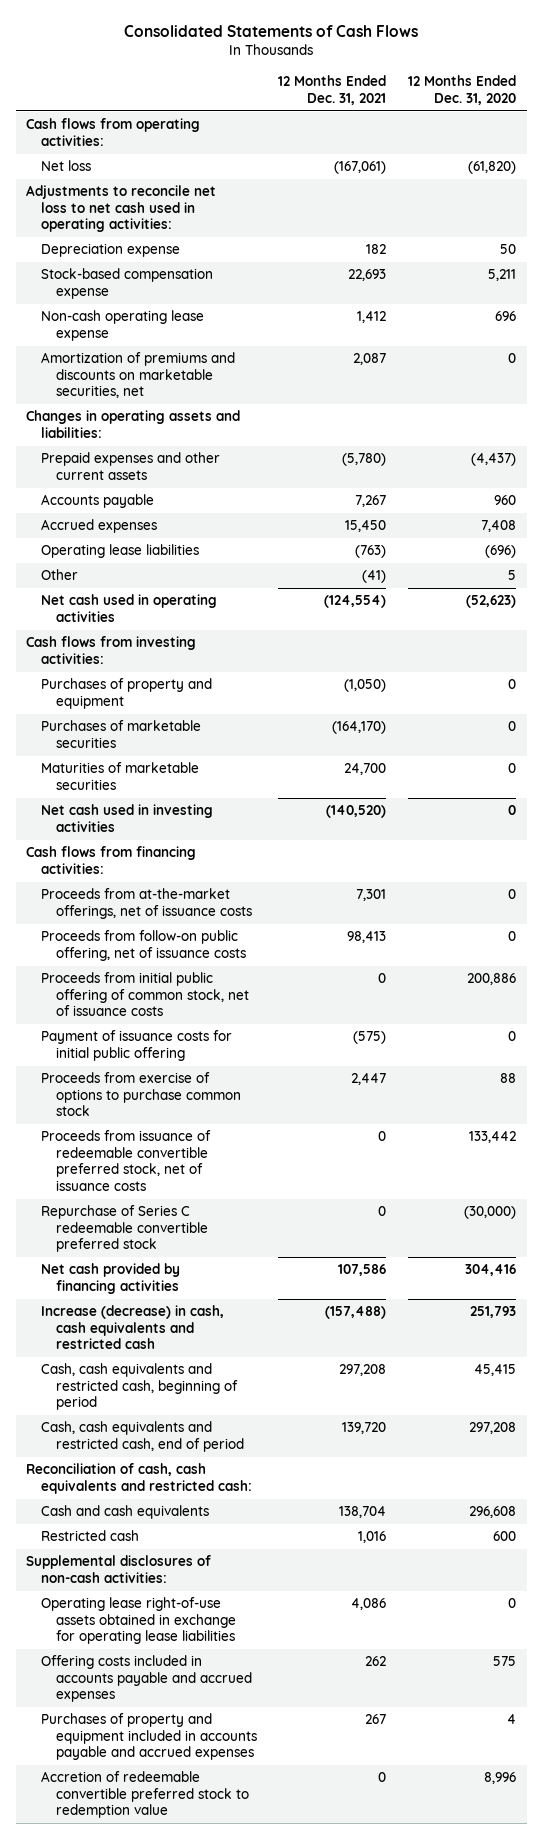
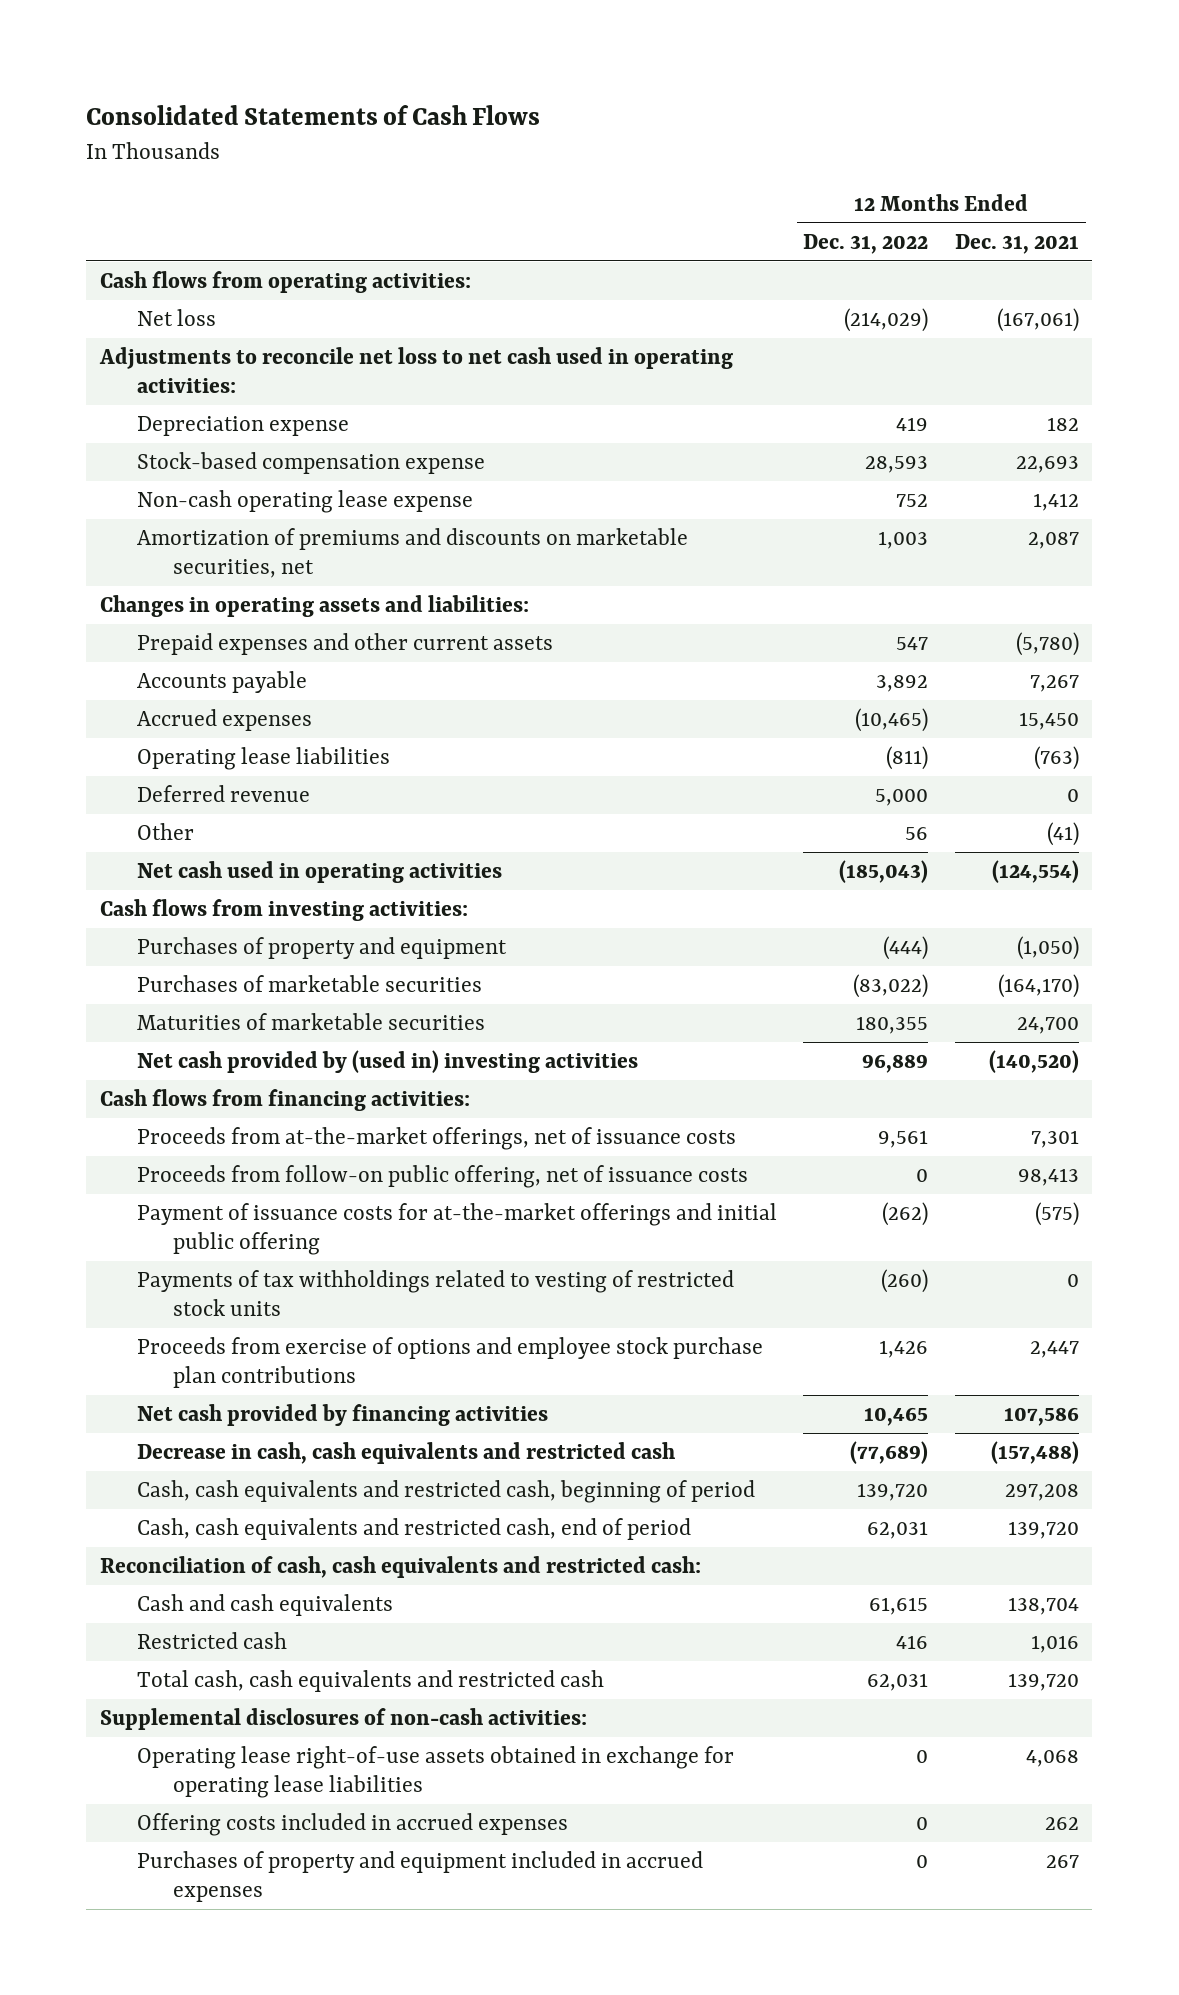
[407,75,516,105] 12 Months Ended Dec. 31, 2020 -> none
none -> [803,233,929,254] Dec. 31, 2022
none -> [136,785,310,803] Deferred revenue
[41,804,214,832] Net cash used in investing activities -> [136,1050,638,1074] Net cash provided by (used in) investing activities
[41,972,249,1017] Proceeds from initial public offering of common stock, net of issuance costs -> none
[41,1130,212,1191] Proceeds from issuance of redeemable convertible preferred stock, net of issuance costs -> none
[41,1205,208,1253] Repurchase of Series C redeemable convertible preferred stock -> none
[41,1030,233,1061] Payment of issuance costs for initial public offering -> [136,1203,777,1256] Payment of issuance costs for at-the-market offerings and initial public offering
none -> [136,1270,734,1317] Payments of tax withholdings related to vesting of restricted stock units
[41,1072,241,1117] Proceeds from exercise of options to purchase common stock -> [136,1337,763,1389] Proceeds from exercise of options and employee stock purchase plan contributions
[41,1305,225,1350] Increase (decrease) in cash, cash equivalents and restricted cash -> [136,1442,675,1465] Decrease in cash, cash equivalents and restricted cash
none -> [136,1670,604,1693] Total cash, cash equivalents and restricted cash
[41,1771,249,1819] Accretion of redeemable convertible preferred stock to redemption value -> none
[351,1598,387,1611] 4,086 -> [1026,1750,1080,1768] 4,068
[41,1655,252,1703] Offering costs included in accounts payable and accrued expenses -> [136,1813,568,1837] Offering costs included in accrued expenses
[41,1713,257,1761] Purchases of property and equipment included in accounts payable and accrued expenses -> [136,1851,703,1903] Purchases of property and equipment included in accrued expenses

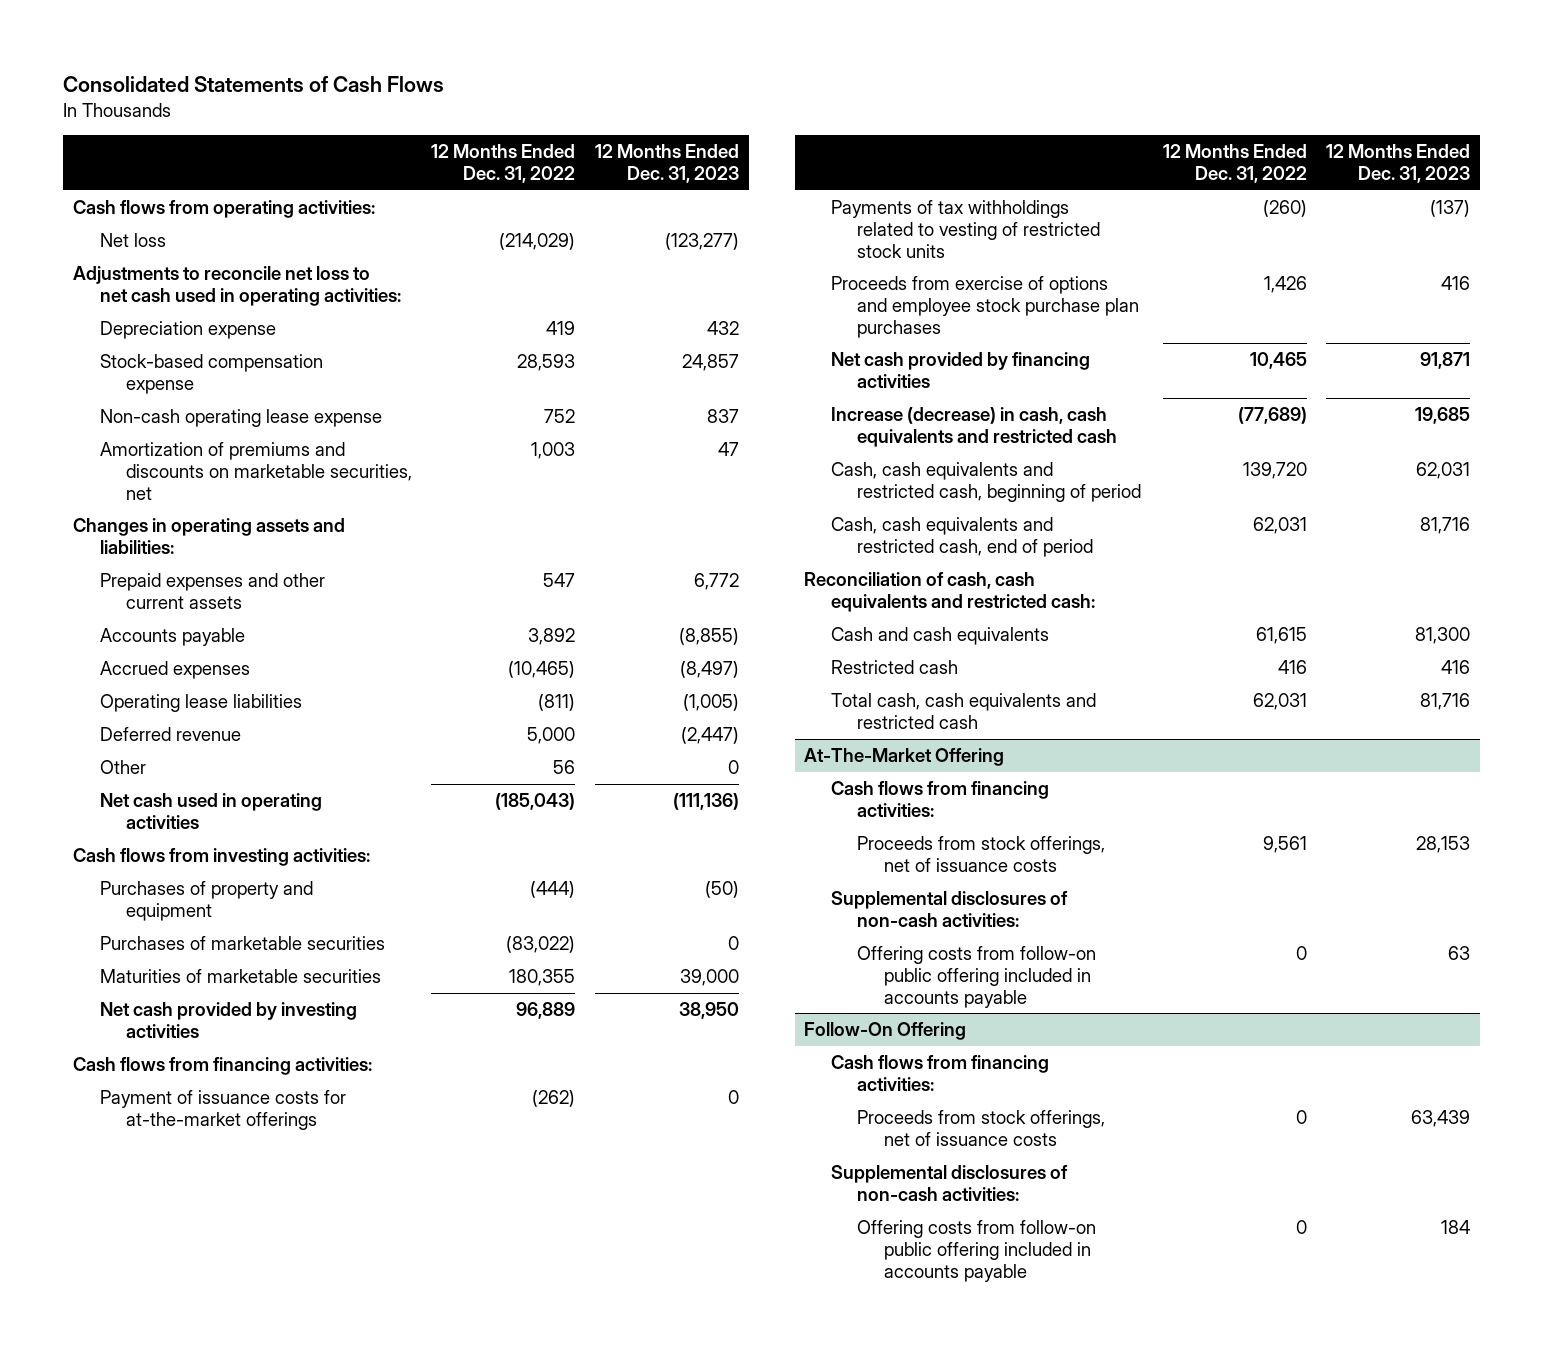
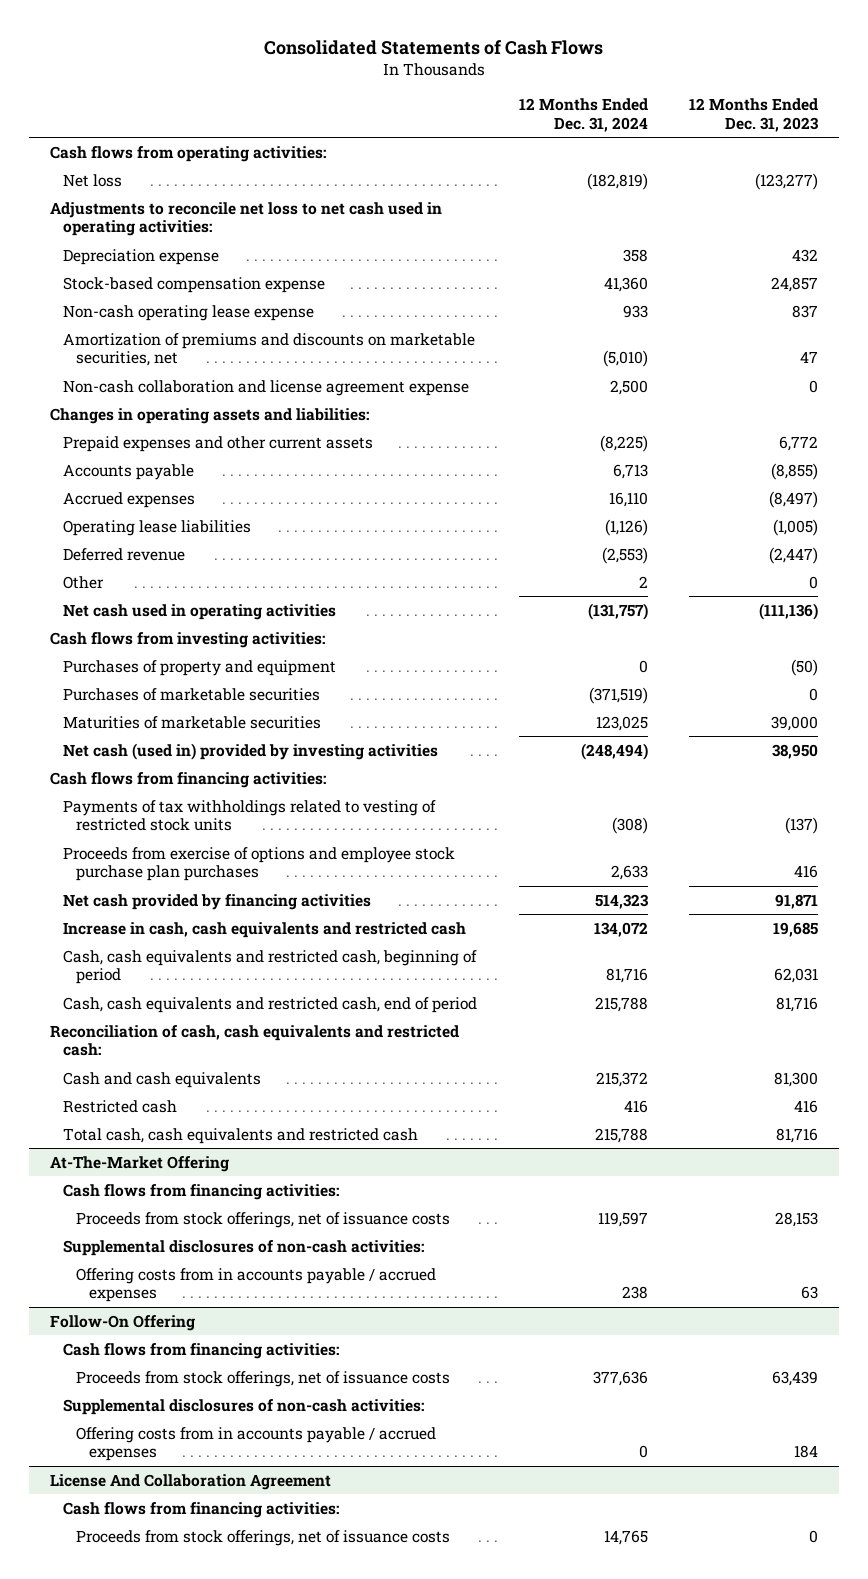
[431,144,576,183] 12 Months Ended Dec. 31, 2022 -> none
none -> [518,98,648,132] 12 Months Ended Dec. 31, 2024
none -> [63,379,470,396] Non-cash collaboration and license agreement expense
[99,1002,357,1038] Net cash provided by investing activities -> [63,742,439,760] Net cash (used in) provided by investing activities
[99,1090,346,1130] Payment of issuance costs for at-the-market offerings -> none
[830,407,1118,447] Increase (decrease) in cash, cash equivalents and restricted cash -> [63,921,467,938] Increase in cash, cash equivalents and restricted cash
[857,946,1097,1008] Offering costs from follow-on public offering included in accounts payable -> [75,1267,436,1303] Offering costs from in accounts payable / accrued expenses
[857,1220,1097,1282] Offering costs from follow-on public offering included in accounts payable -> [75,1426,436,1462] Offering costs from in accounts payable / accrued expenses
none -> [50,1473,332,1490] License And Collaboration Agreement
none -> [63,1501,340,1518] Cash flows from financing activities:
none -> [75,1529,450,1546] Proceeds from stock offerings, net of issuance costs

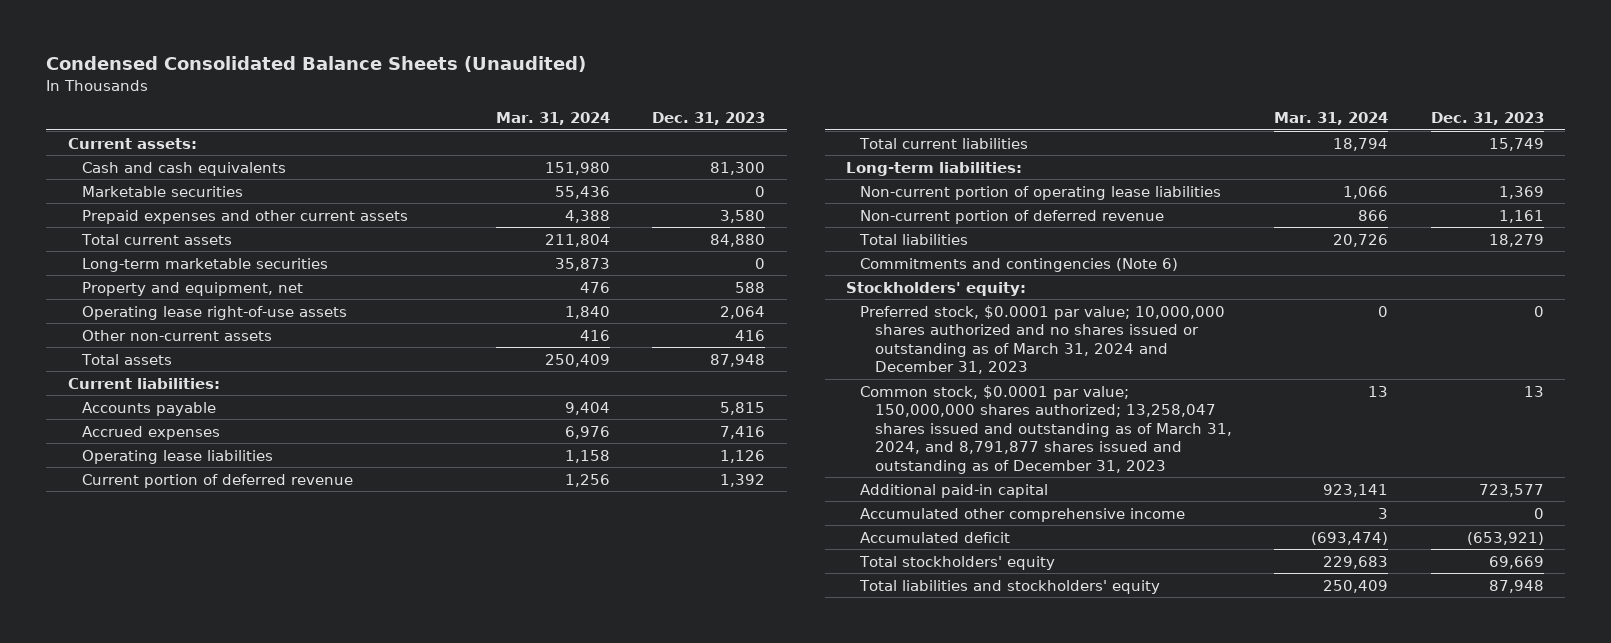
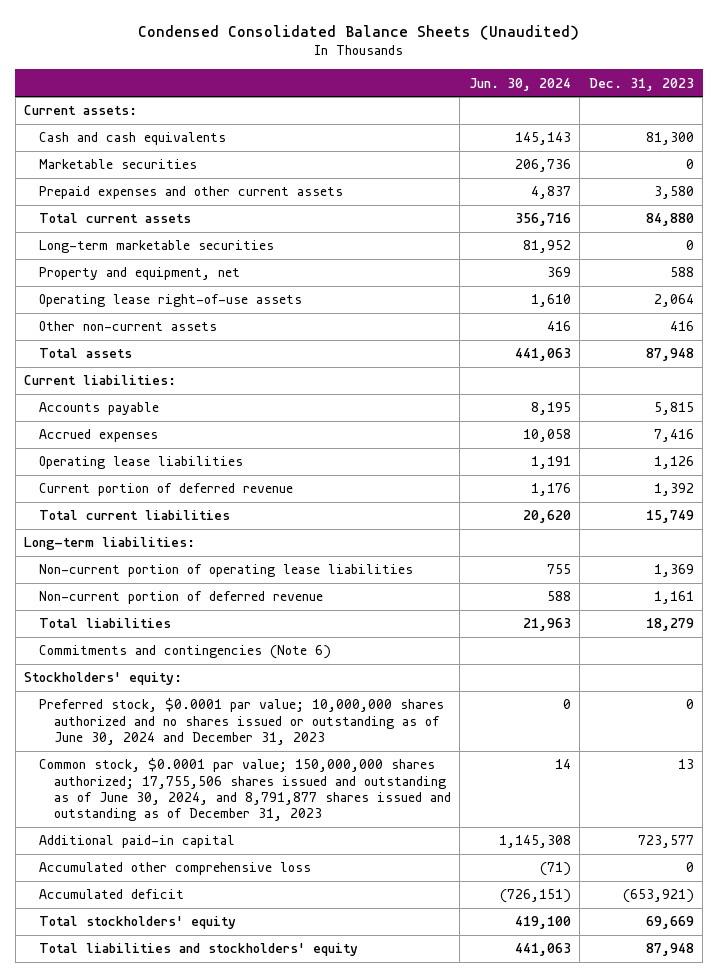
[495,112,610,126] Mar. 31, 2024 -> none
none -> [468,77,571,91] Jun. 30, 2024
[860,304,1226,375] Preferred stock, $0.0001 par value; 10,000,000 shares authorized and no shares issued or outstanding as of March 31, 2024 and December 31, 2023 -> [39,698,445,745] Preferred stock, $0.0001 par value; 10,000,000 shares authorized and no shares issued or outstanding as of June 30, 2024 and December 31, 2023
[860,384,1232,474] Common stock, $0.0001 par value; 150,000,000 shares authorized; 13,258,047 shares issued and outstanding as of March 31, 2024, and 8,791,877 shares issued and outstanding as of December 31, 2023 -> [39,758,451,822] Common stock, $0.0001 par value; 150,000,000 shares authorized; 17,755,506 shares issued and outstanding as of June 30, 2024, and 8,791,877 shares issued and outstanding as of December 31, 2023
[860,507,1186,522] Accumulated other comprehensive income -> [39,862,312,876] Accumulated other comprehensive loss

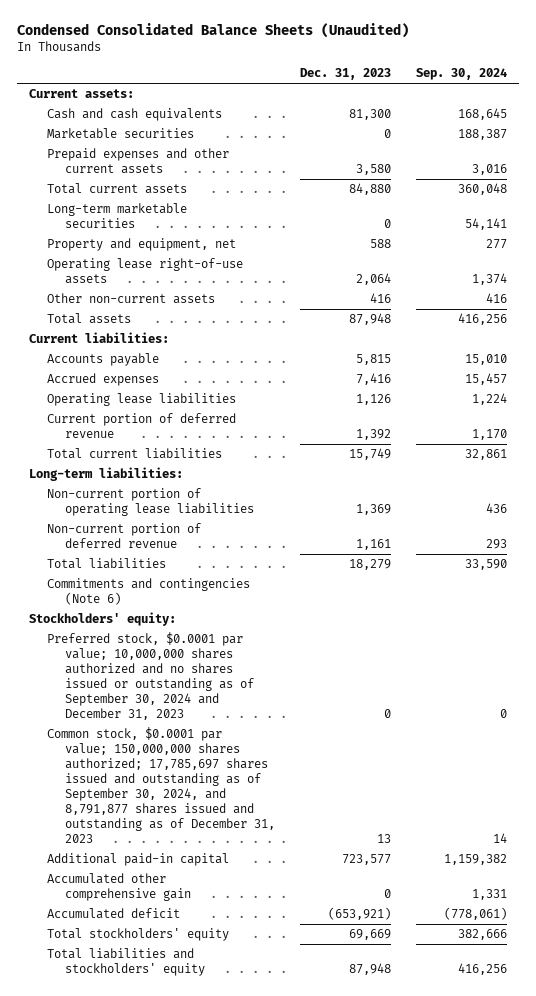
[468,77,571,91] Jun. 30, 2024 -> none
none -> [415,68,507,81] Sep. 30, 2024
[39,698,445,745] Preferred stock, $0.0001 par value; 10,000,000 shares authorized and no shares issued or outstanding as of June 30, 2024 and December 31, 2023 -> [47,632,255,720] Preferred stock, $0.0001 par value; 10,000,000 shares authorized and no shares issued or outstanding as of September 30, 2024 and December 31, 2023
[39,758,451,822] Common stock, $0.0001 par value; 150,000,000 shares authorized; 17,755,506 shares issued and outstanding as of June 30, 2024, and 8,791,877 shares issued and outstanding as of December 31, 2023 -> [47,727,276,843] Common stock, $0.0001 par value; 150,000,000 shares authorized; 17,785,697 shares issued and outstanding as of September 30, 2024, and 8,791,877 shares issued and outstanding as of December 31, 2023
[39,862,312,876] Accumulated other comprehensive loss -> [47,873,192,902] Accumulated other comprehensive gain

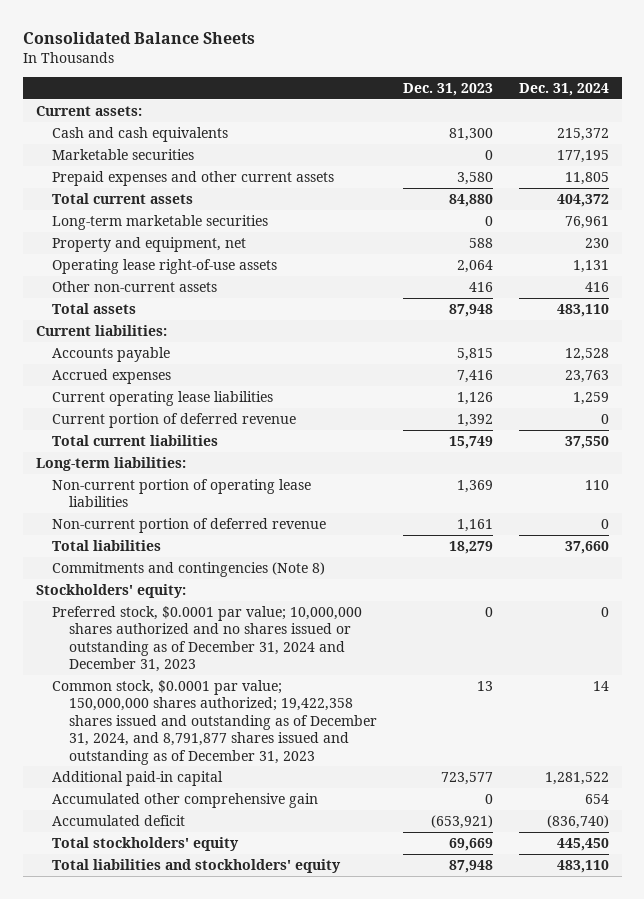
[16,23,409,39] Condensed Consolidated Balance Sheets (Unaudited) -> [22,32,255,45] Consolidated Balance Sheets
[415,68,507,81] Sep. 30, 2024 -> none
none -> [518,82,609,96] Dec. 31, 2024
[47,393,237,407] Operating lease liabilities -> [52,390,274,406] Current operating lease liabilities
[47,578,251,606] Commitments and contingencies (Note 6) -> [52,561,326,577] Commitments and contingencies (Note 8)
[47,632,255,720] Preferred stock, $0.0001 par value; 10,000,000 shares authorized and no shares issued or outstanding as of September 30, 2024 and December 31, 2023 -> [52,605,363,673] Preferred stock, $0.0001 par value; 10,000,000 shares authorized and no shares issued or outstanding as of December 31, 2024 and December 31, 2023
[47,727,276,843] Common stock, $0.0001 par value; 150,000,000 shares authorized; 17,785,697 shares issued and outstanding as of September 30, 2024, and 8,791,877 shares issued and outstanding as of December 31, 2023 -> [52,679,378,765] Common stock, $0.0001 par value; 150,000,000 shares authorized; 19,422,358 shares issued and outstanding as of December 31, 2024, and 8,791,877 shares issued and outstanding as of December 31, 2023

